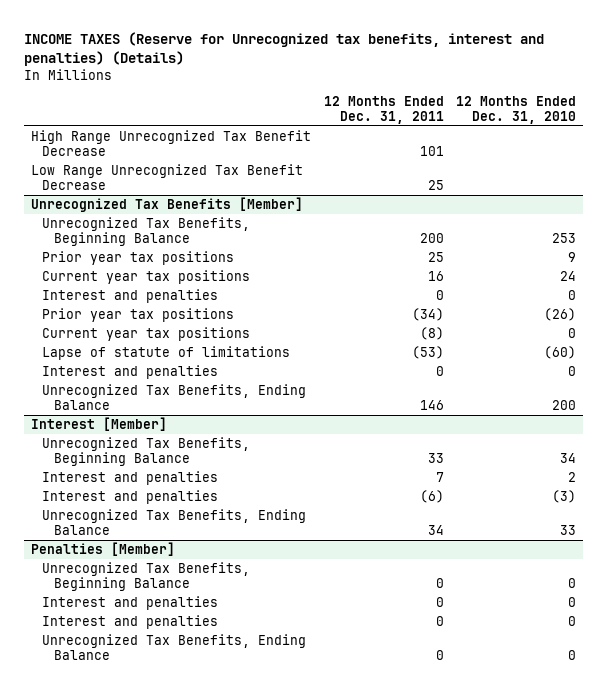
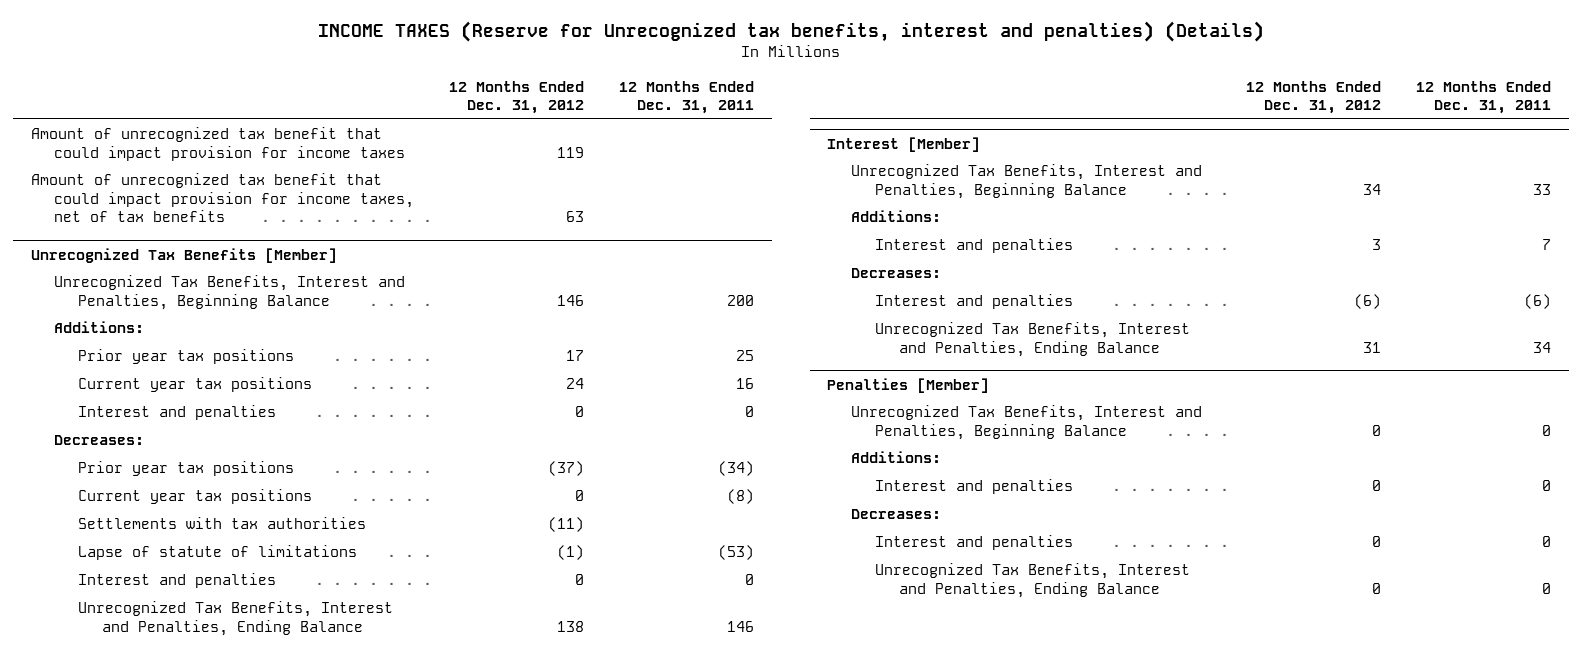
[456,95,577,125] 12 Months Ended Dec. 31, 2010 -> none
none -> [449,80,585,115] 12 Months Ended Dec. 31, 2012
[30,129,311,156] High Range Unrecognized Tax Benefit Decrease -> none
[30,163,303,190] Low Range Unrecognized Tax Benefit Decrease -> none
none -> [30,127,406,161] Amount of unrecognized tax benefit that could impact provision for income taxes
none -> [30,173,415,223] Amount of unrecognized tax benefit that could impact provision for income taxes, net of tax benefits
[42,216,251,246] Unrecognized Tax Benefits, Beginning Balance -> [54,275,406,310] Unrecognized Tax Benefits, Interest and Penalties, Beginning Balance
none -> [54,321,145,334] Additions:
none -> [54,435,145,446] Decreases:
none -> [78,517,367,530] Settlements with tax authorities
[42,383,307,410] Unrecognized Tax Benefits, Ending Balance -> [78,601,394,636] Unrecognized Tax Benefits, Interest and Penalties, Ending Balance
[42,436,251,466] Unrecognized Tax Benefits, Beginning Balance -> [851,164,1203,199] Unrecognized Tax Benefits, Interest and Penalties, Beginning Balance
none -> [851,210,942,223] Additions:
none -> [851,268,942,279] Decreases:
[42,508,307,535] Unrecognized Tax Benefits, Ending Balance -> [875,322,1191,357] Unrecognized Tax Benefits, Interest and Penalties, Ending Balance
[42,561,251,591] Unrecognized Tax Benefits, Beginning Balance -> [851,405,1203,440] Unrecognized Tax Benefits, Interest and Penalties, Beginning Balance
none -> [851,451,942,464] Additions:
none -> [851,509,942,520] Decreases:
[42,633,307,660] Unrecognized Tax Benefits, Ending Balance -> [875,563,1191,598] Unrecognized Tax Benefits, Interest and Penalties, Ending Balance

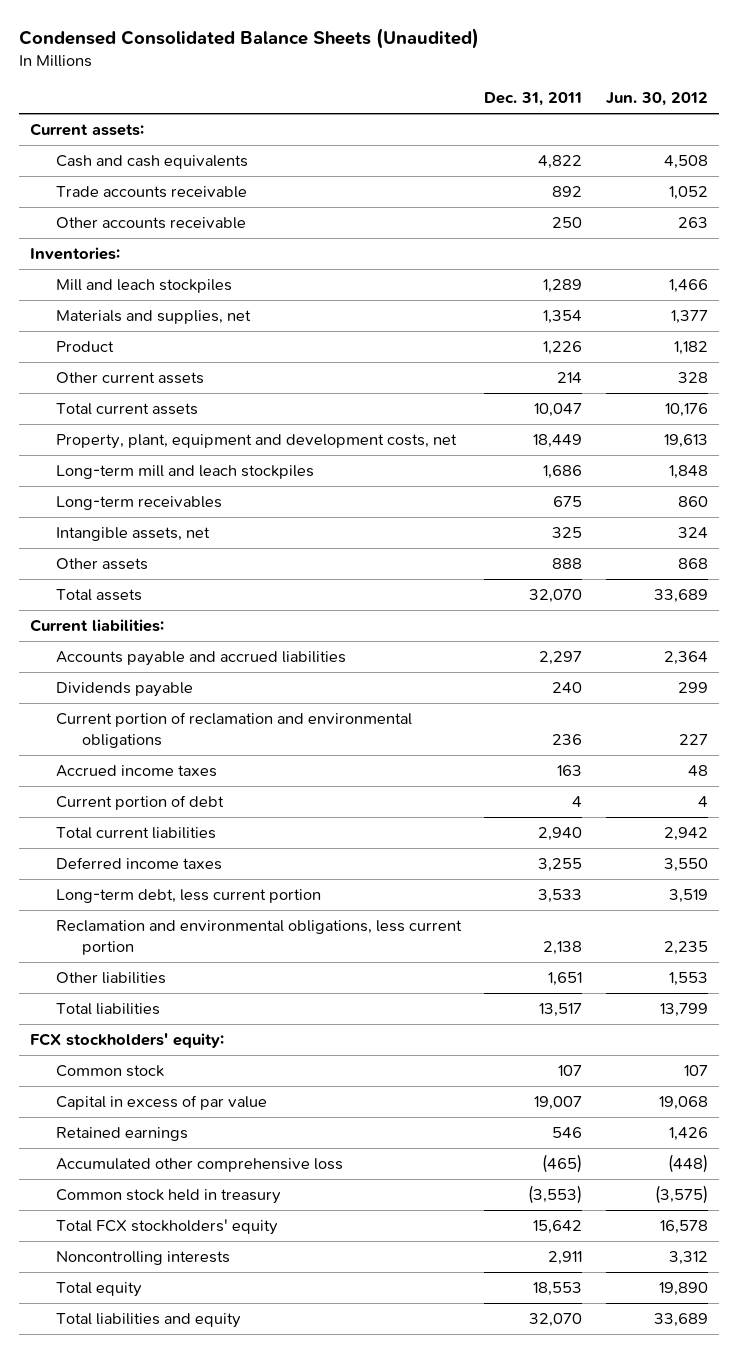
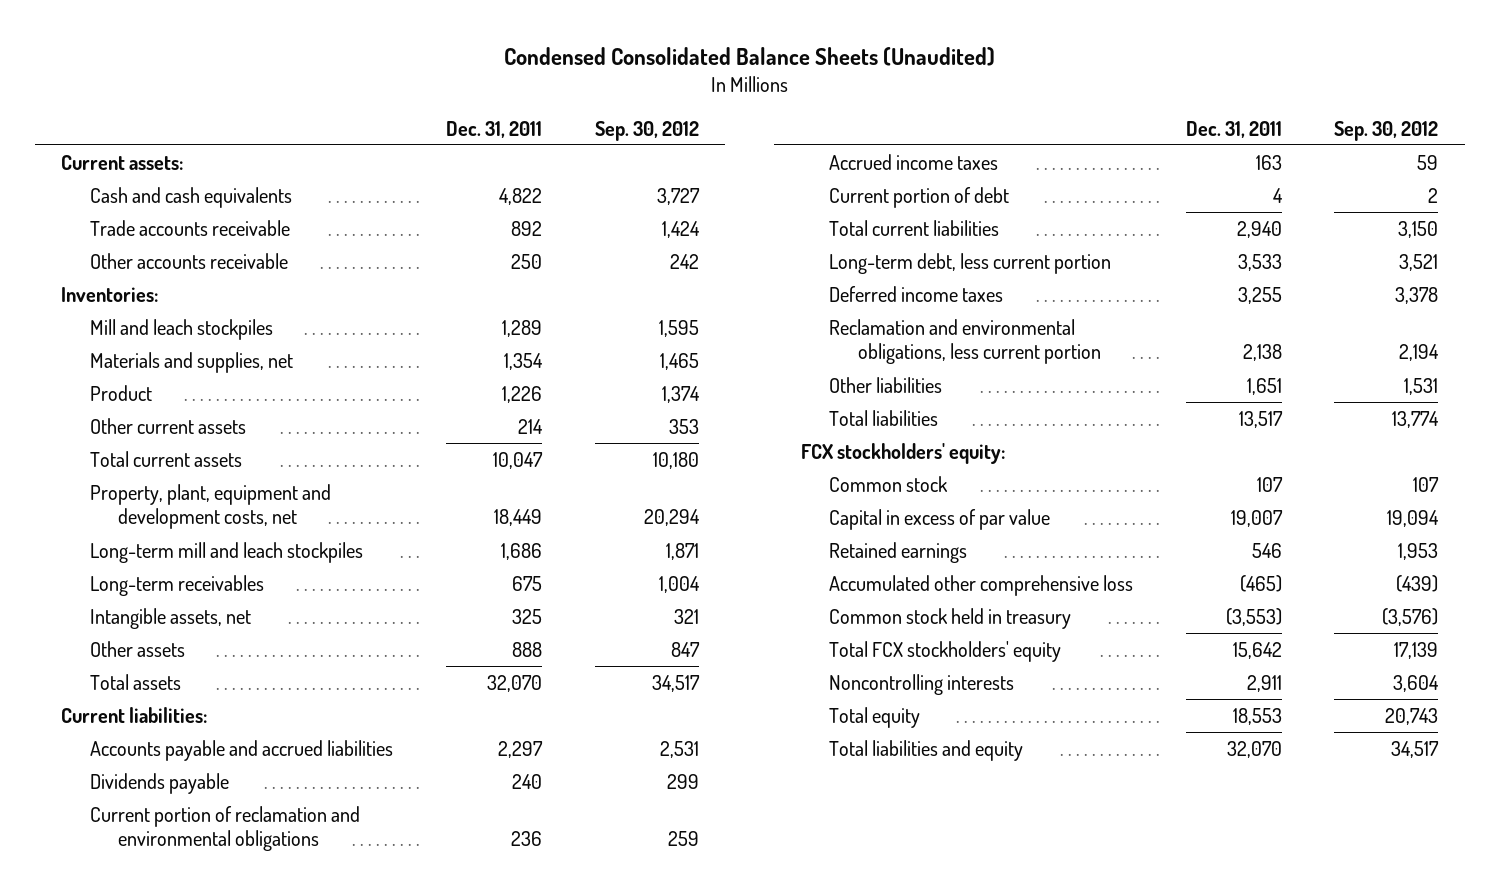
[605,92,708,107] Jun. 30, 2012 -> none
none -> [594,120,699,141] Sep. 30, 2012
[55,857,222,871] Deferred income taxes -> [829,285,1004,302] Deferred income taxes

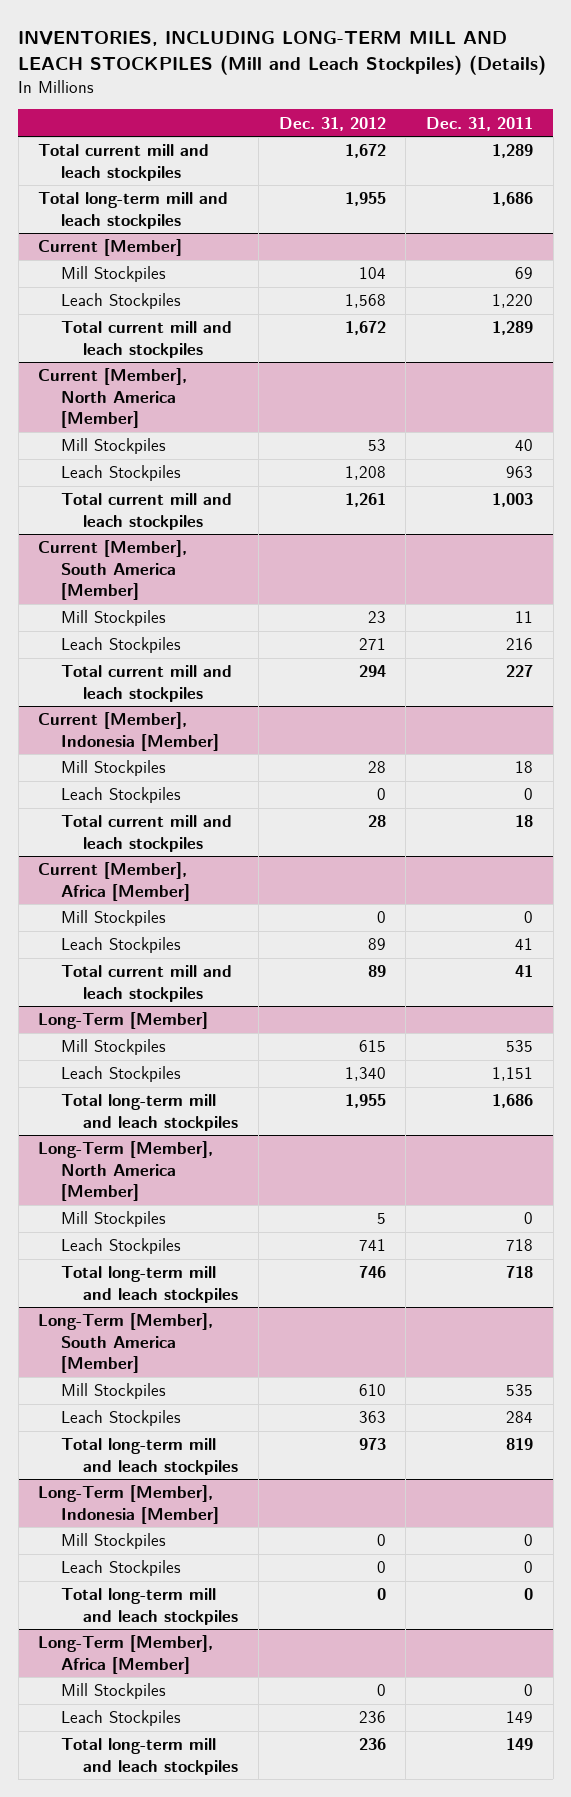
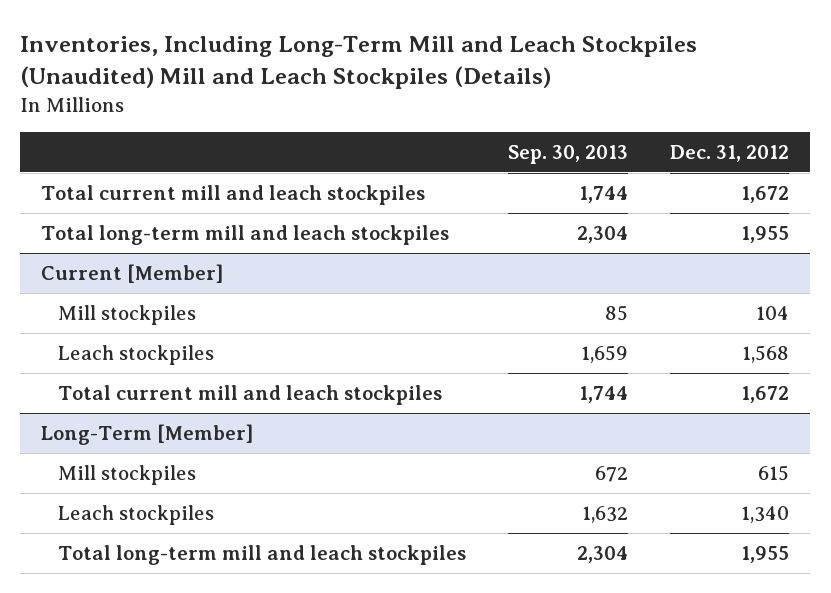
[18,31,547,76] INVENTORIES, INCLUDING LONG-TERM MILL AND LEACH STOCKPILES (Mill and Leach Stockpiles) (Details) -> [20,36,698,90] Inventories, Including Long-Term Mill and Leach Stockpiles (Unaudited) Mill and Leach Stockpiles (Details)
[426,116,534,131] Dec. 31, 2011 -> none
none -> [508,145,629,165] Sep. 30, 2013
[60,266,166,283] Mill Stockpiles -> [58,304,197,325] Mill stockpiles
[60,293,181,310] Leach Stockpiles -> [58,344,215,365] Leach stockpiles
[38,368,188,429] Current [Member], North America [Member] -> none
[60,438,166,455] Mill Stockpiles -> none
[60,465,181,482] Leach Stockpiles -> none
[60,493,232,530] Total current mill and leach stockpiles -> none
[38,540,188,601] Current [Member], South America [Member] -> none
[60,610,166,627] Mill Stockpiles -> none
[60,637,181,654] Leach Stockpiles -> none
[60,665,232,702] Total current mill and leach stockpiles -> none
[38,712,219,751] Current [Member], Indonesia [Member] -> none
[60,760,166,777] Mill Stockpiles -> none
[60,787,181,804] Leach Stockpiles -> none
[60,815,232,852] Total current mill and leach stockpiles -> none
[38,862,190,901] Current [Member], Africa [Member] -> none
[60,910,166,927] Mill Stockpiles -> none
[60,937,181,954] Leach Stockpiles -> none
[60,965,232,1002] Total current mill and leach stockpiles -> none
[60,1039,166,1056] Mill Stockpiles -> [58,464,197,485] Mill stockpiles
[60,1066,181,1083] Leach Stockpiles -> [58,504,215,525] Leach stockpiles
[38,1141,214,1202] Long-Term [Member], North America [Member] -> none
[60,1211,166,1228] Mill Stockpiles -> none
[60,1238,181,1255] Leach Stockpiles -> none
[60,1266,239,1303] Total long-term mill and leach stockpiles -> none
[38,1313,214,1374] Long-Term [Member], South America [Member] -> none
[60,1383,166,1400] Mill Stockpiles -> none
[60,1410,181,1427] Leach Stockpiles -> none
[60,1438,239,1475] Total long-term mill and leach stockpiles -> none
[38,1485,219,1524] Long-Term [Member], Indonesia [Member] -> none
[60,1533,166,1550] Mill Stockpiles -> none
[60,1560,181,1577] Leach Stockpiles -> none
[60,1588,239,1625] Total long-term mill and leach stockpiles -> none
[38,1635,214,1674] Long-Term [Member], Africa [Member] -> none
[60,1683,166,1700] Mill Stockpiles -> none
[60,1710,181,1727] Leach Stockpiles -> none
[60,1738,239,1775] Total long-term mill and leach stockpiles -> none

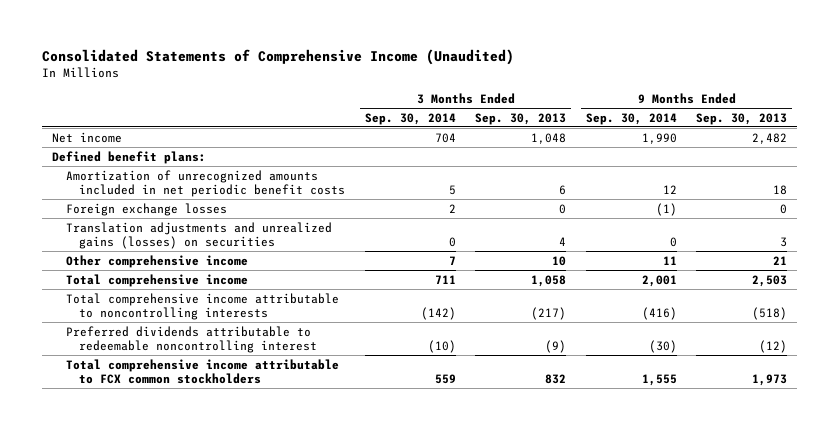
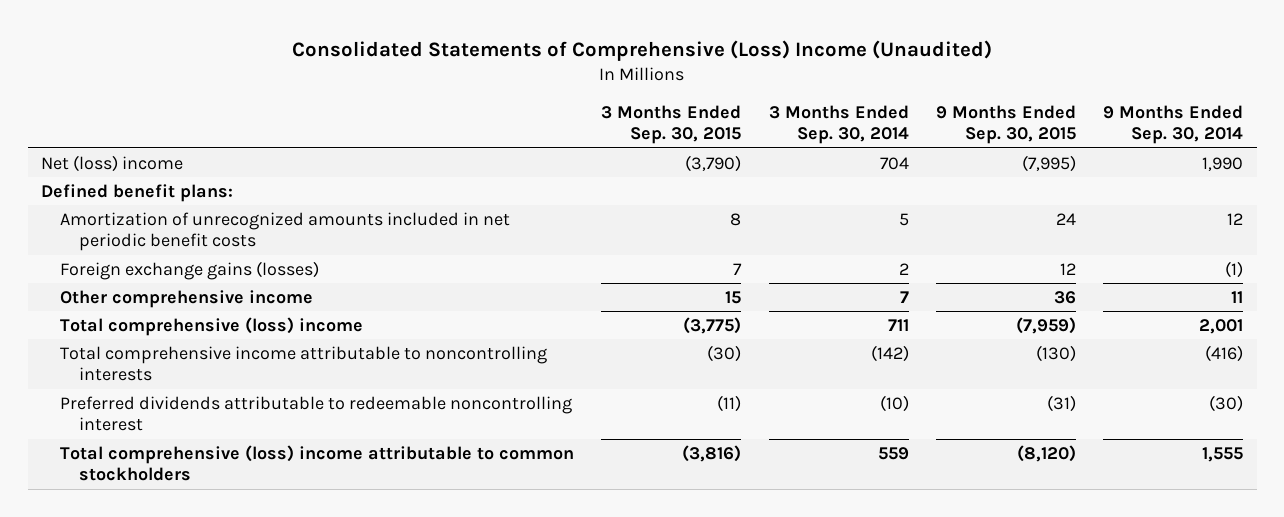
[42,49,515,66] Consolidated Statements of Comprehensive Income (Unaudited) -> [292,39,993,61] Consolidated Statements of Comprehensive (Loss) Income (Unaudited)
[475,112,567,125] Sep. 30, 2013 -> none
[696,112,788,125] Sep. 30, 2013 -> none
none -> [601,104,742,145] 3 Months Ended Sep. 30, 2015
none -> [935,104,1076,145] 9 Months Ended Sep. 30, 2015
[51,131,122,143] Net income -> [41,154,184,172] Net (loss) income
[65,221,332,249] Translation adjustments and unrealized gains (losses) on securities -> none
[65,202,227,216] Foreign exchange losses -> [60,260,320,280] Foreign exchange gains (losses)
[65,273,248,287] Total comprehensive income -> [60,316,364,336] Total comprehensive (loss) income
[65,358,339,384] Total comprehensive income attributable to FCX common stockholders -> [60,444,575,482] Total comprehensive (loss) income attributable to common stockholders

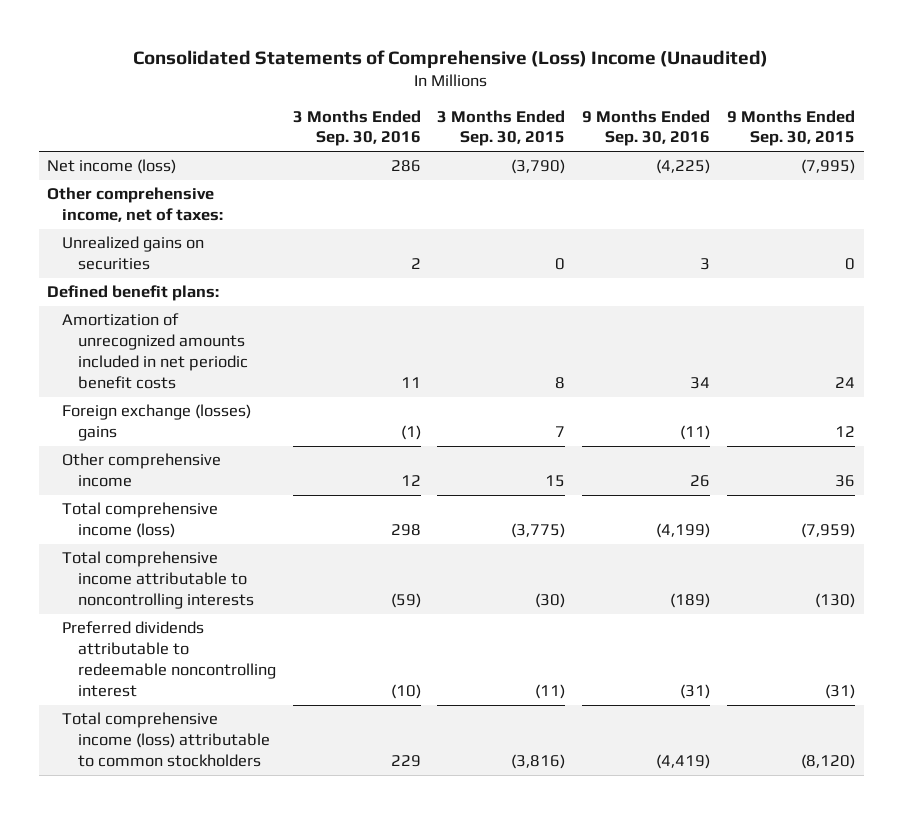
[768,104,909,145] 3 Months Ended Sep. 30, 2014 -> none
[1102,104,1243,145] 9 Months Ended Sep. 30, 2014 -> none
none -> [292,109,421,147] 3 Months Ended Sep. 30, 2016
none -> [582,109,711,147] 9 Months Ended Sep. 30, 2016
[41,154,184,172] Net (loss) income -> [46,159,176,175] Net income (loss)
none -> [46,187,224,223] Other comprehensive income, net of taxes:
none -> [62,236,205,271] Unrealized gains on securities
[60,260,320,280] Foreign exchange gains (losses) -> [62,404,252,442] Foreign exchange (losses) gains
[60,316,364,336] Total comprehensive (loss) income -> [62,502,219,539] Total comprehensive income (loss)
[60,444,575,482] Total comprehensive (loss) income attributable to common stockholders -> [62,712,270,768] Total comprehensive income (loss) attributable to common stockholders

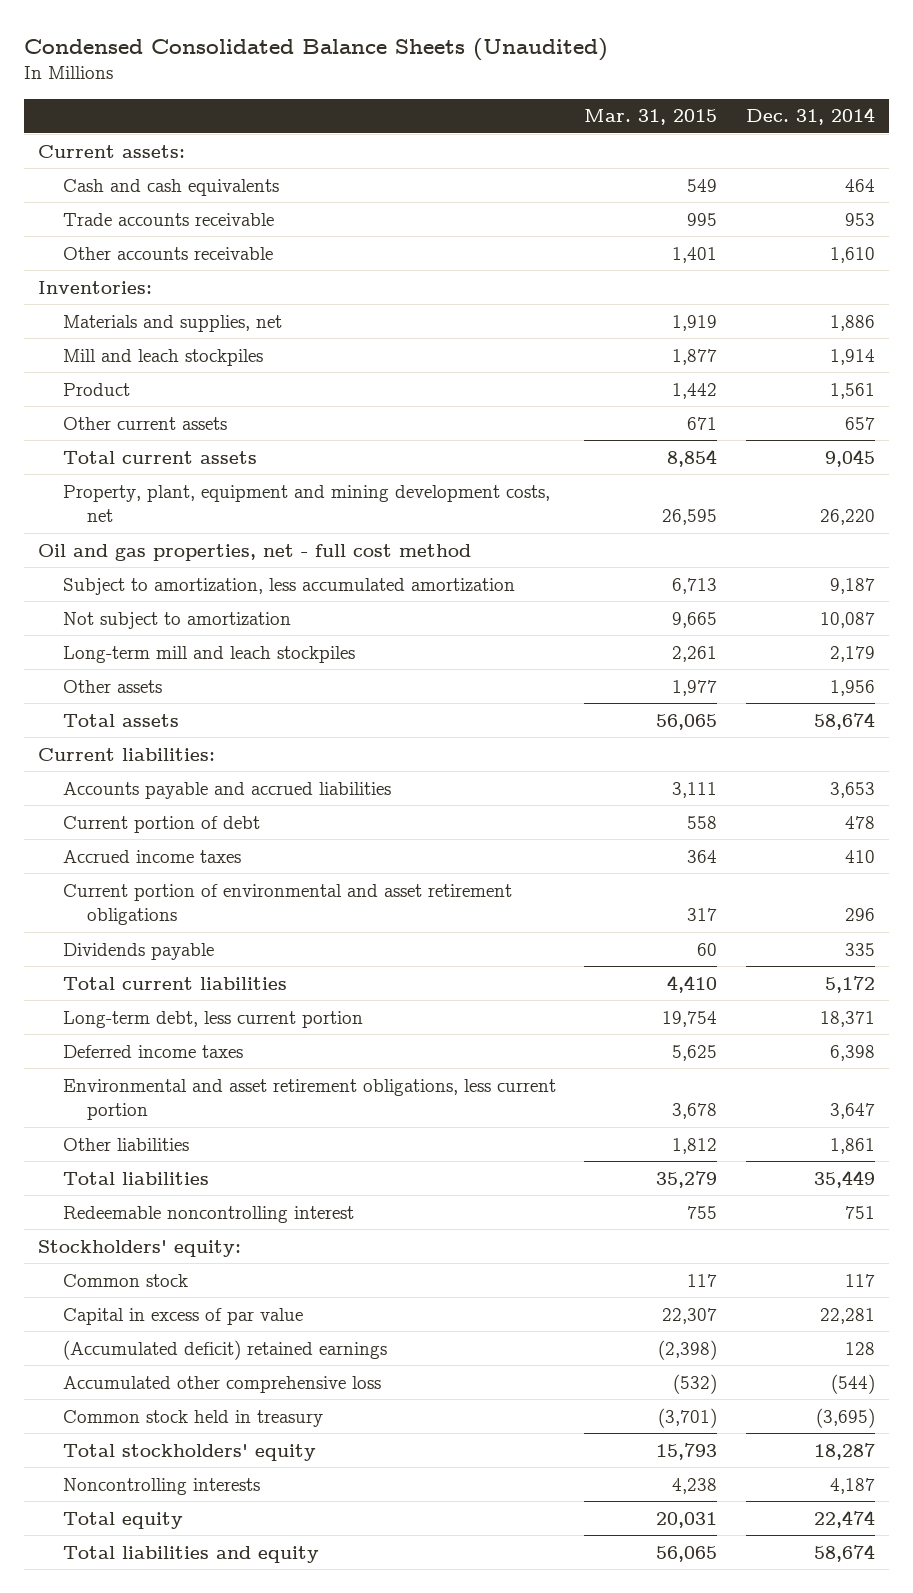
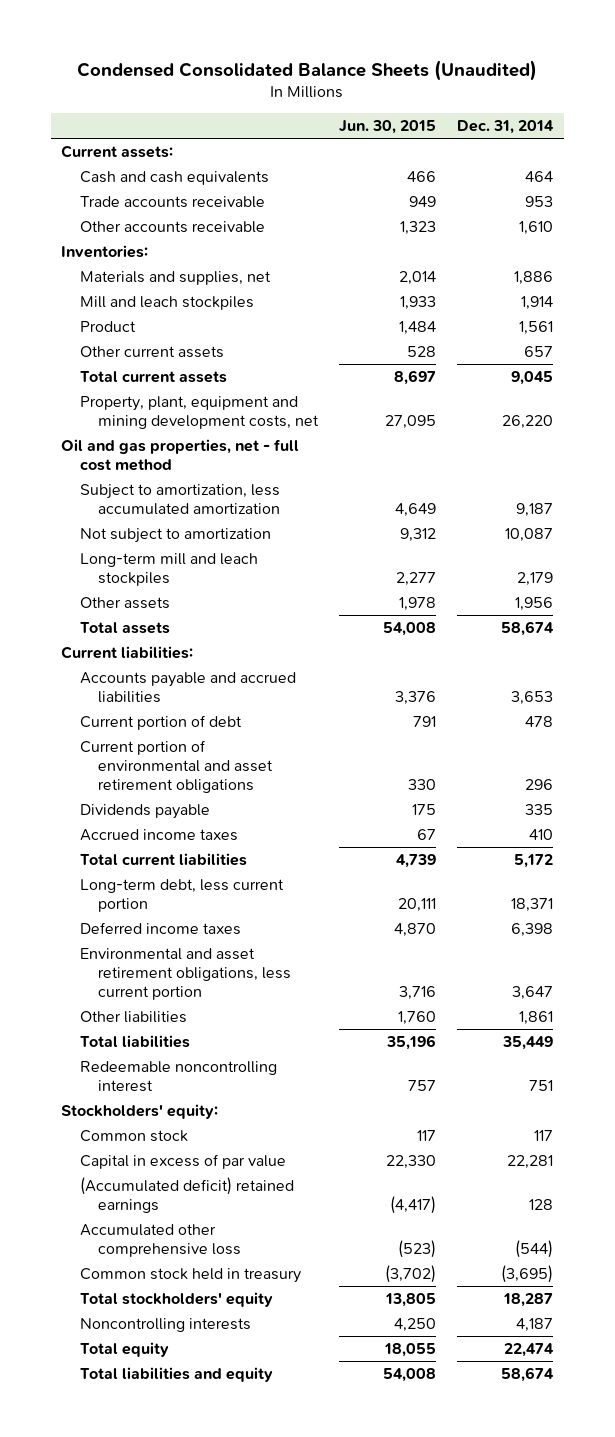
[584,109,718,126] Mar. 31, 2015 -> none
none -> [339,120,437,135] Jun. 30, 2015
[62,849,241,863] Accrued income taxes -> [79,828,238,841] Accrued income taxes

